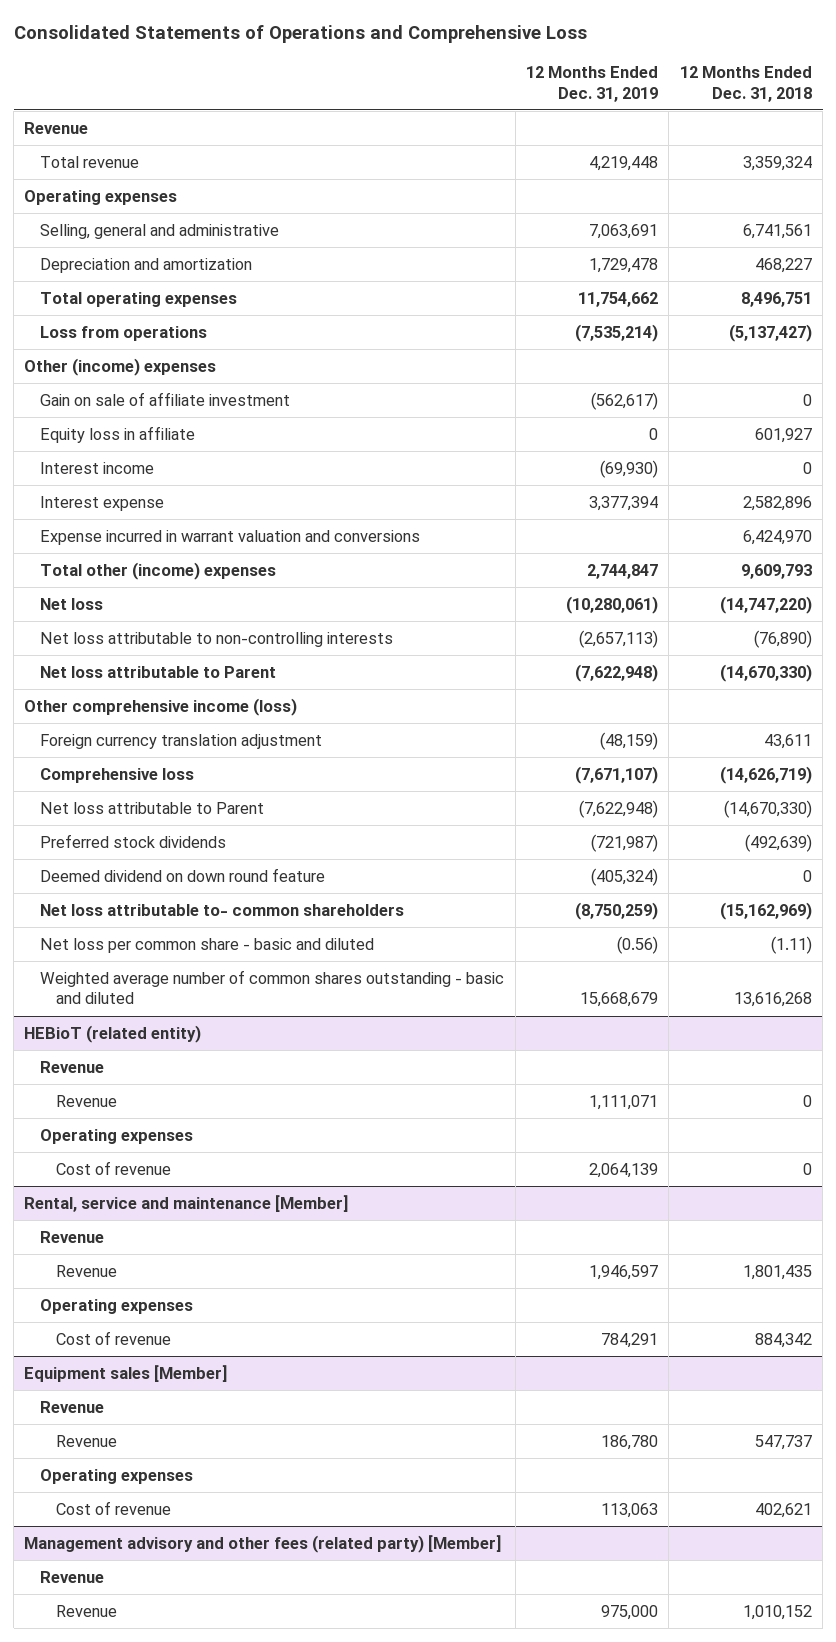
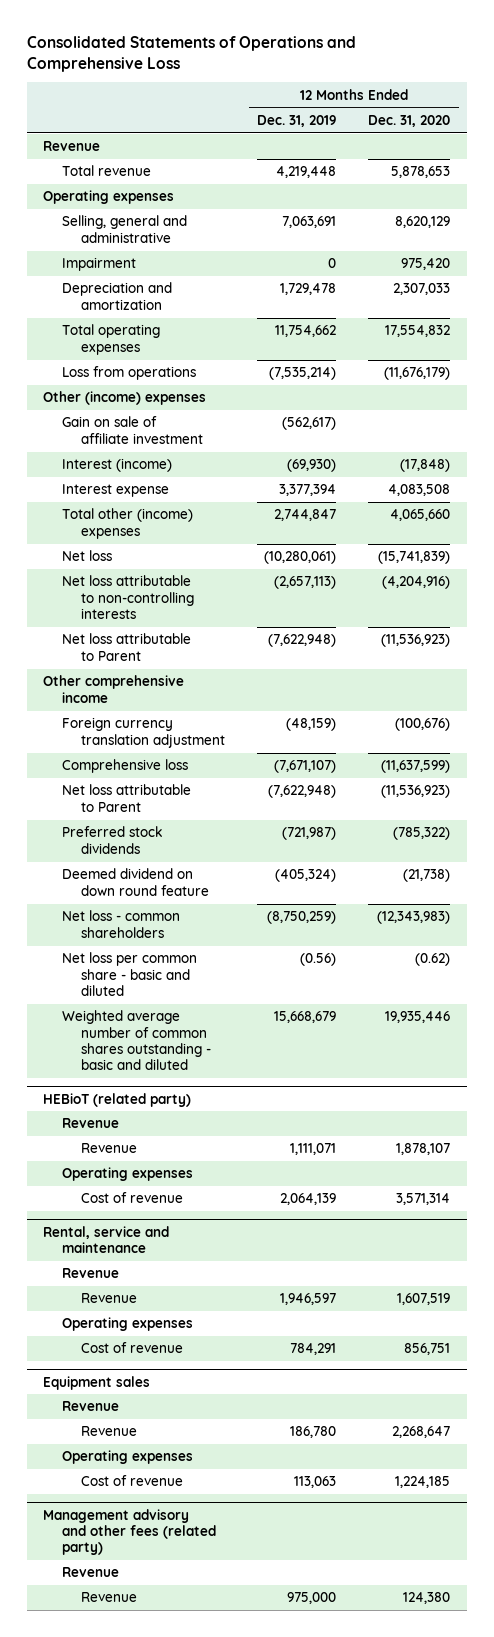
[679,65,812,102] 12 Months Ended Dec. 31, 2018 -> none
none -> [368,114,451,127] Dec. 31, 2020
none -> [62,257,137,272] Impairment
[40,425,196,443] Equity loss in affiliate -> none
[40,461,155,474] Interest income -> [62,458,173,473] Interest (income)
[40,529,421,545] Expense incurred in warrant valuation and conversions -> none
[24,697,298,716] Other comprehensive income (loss) -> [43,675,185,703] Other comprehensive income
[40,903,405,916] Net loss attributable to- common shareholders -> [62,910,181,938] Net loss - common shareholders
[24,1024,202,1043] HEBioT (related entity) -> [43,1092,192,1107] HEBioT (related party)
[24,1194,350,1212] Rental, service and maintenance [Member] -> [43,1225,170,1253] Rental, service and maintenance
[24,1364,229,1382] Equipment sales [Member] -> [43,1375,151,1390] Equipment sales
[24,1534,503,1553] Management advisory and other fees (related party) [Member] -> [43,1508,217,1556] Management advisory and other fees (related party)

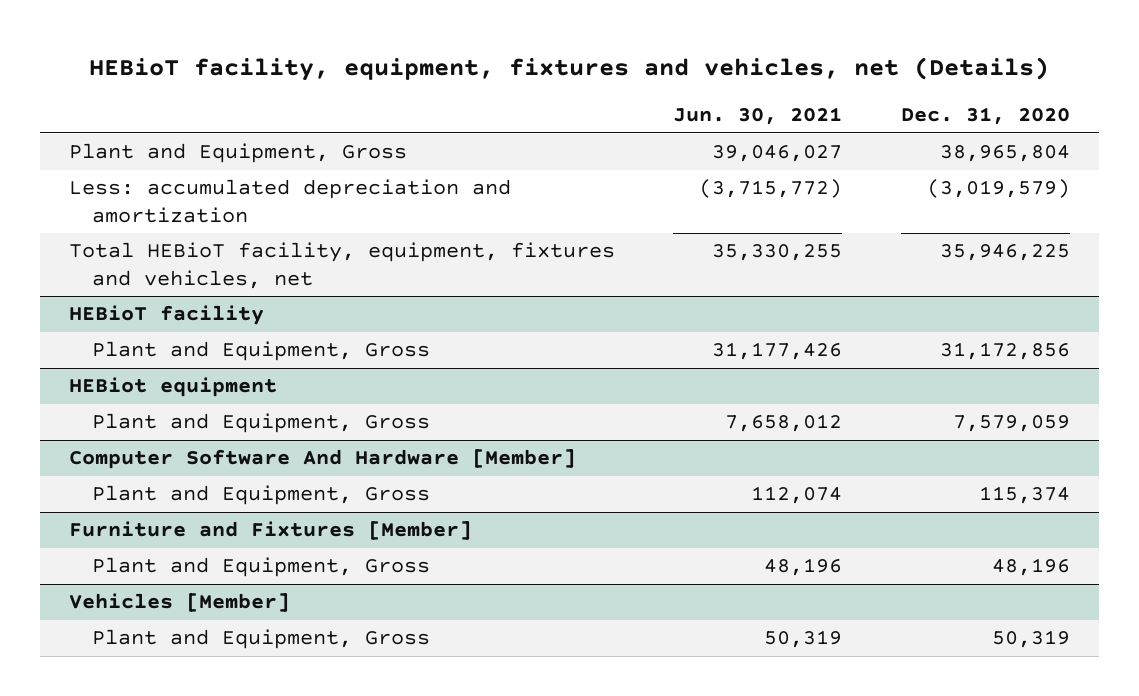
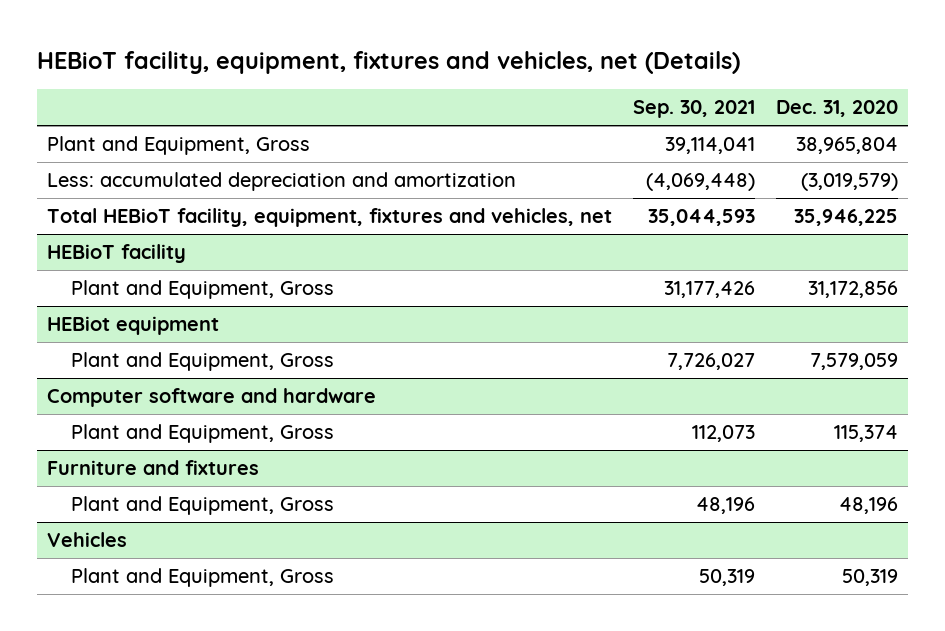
[673,107,843,126] Jun. 30, 2021 -> none
none -> [633,100,756,119] Sep. 30, 2021
[69,449,577,470] Computer Software And Hardware [Member] -> [47,388,377,408] Computer software and hardware
[69,521,473,541] Furniture and Fixtures [Member] -> [47,460,260,476] Furniture and fixtures
[69,593,291,613] Vehicles [Member] -> [47,532,128,548] Vehicles

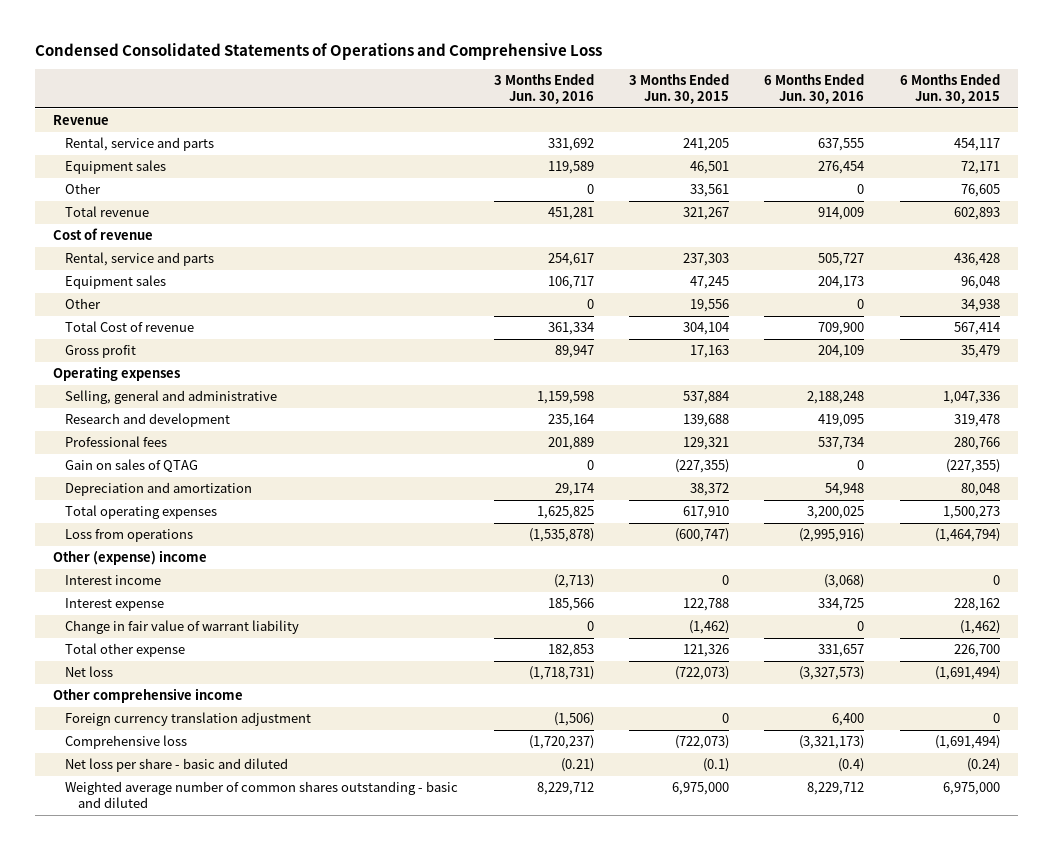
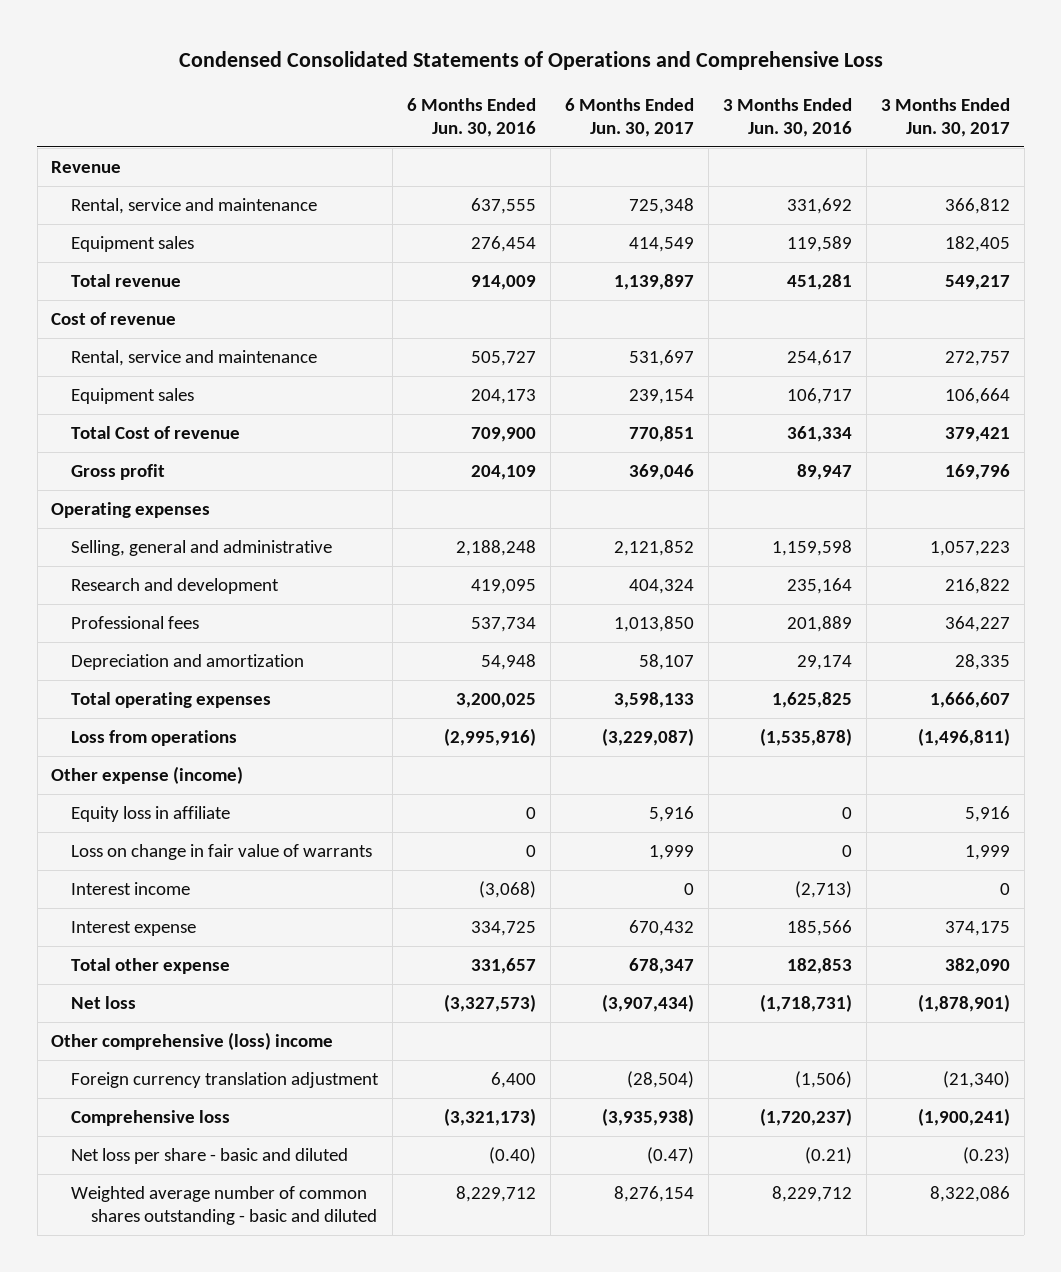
[629,74,730,104] 3 Months Ended Jun. 30, 2015 -> none
[899,74,1000,104] 6 Months Ended Jun. 30, 2015 -> none
none -> [564,97,694,138] 6 Months Ended Jun. 30, 2017
none -> [880,97,1010,138] 3 Months Ended Jun. 30, 2017
[65,137,215,152] Rental, service and parts -> [71,198,318,215] Rental, service and maintenance
[65,183,102,195] Other -> none
[65,252,215,267] Rental, service and parts -> [71,350,318,367] Rental, service and maintenance
[65,298,102,310] Other -> none
[65,459,199,474] Gain on sales of QTAG -> none
[52,550,207,566] Other (expense) income -> [51,766,244,785] Other expense (income)
none -> [71,806,231,823] Equity loss in affiliate
none -> [71,844,373,861] Loss on change in fair value of warrants
[65,620,300,635] Change in fair value of warrant liability -> none
[52,688,243,704] Other comprehensive income -> [51,1032,334,1051] Other comprehensive (loss) income
[838,758,865,773] (0.4) -> [489,1147,537,1165] (0.40)

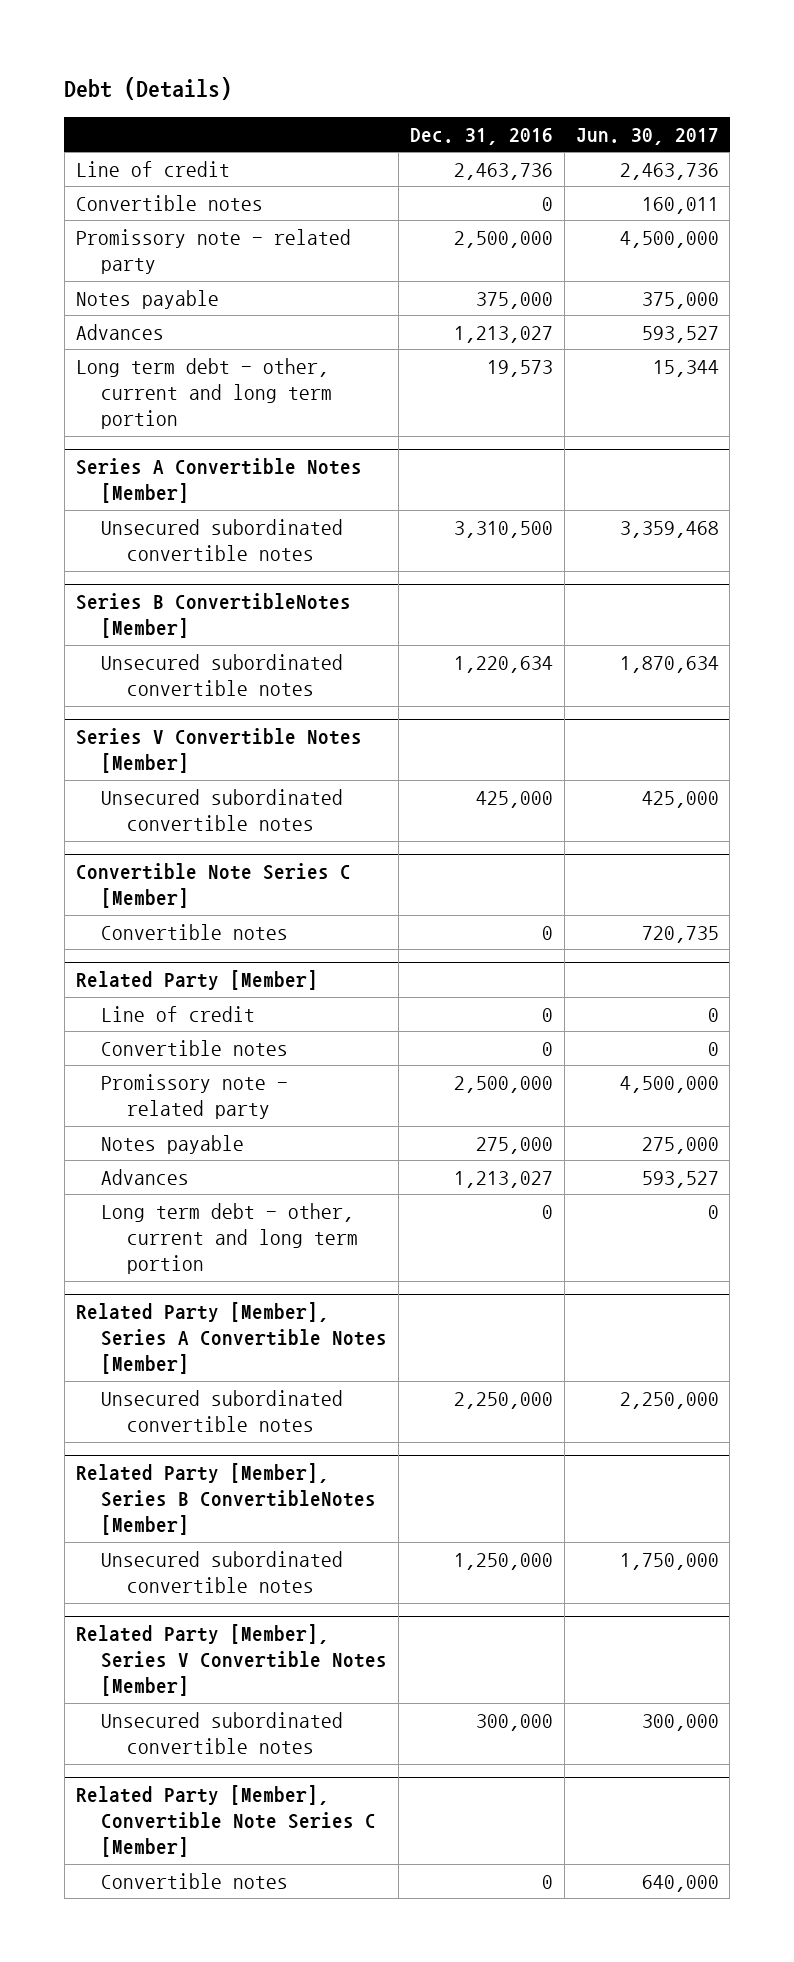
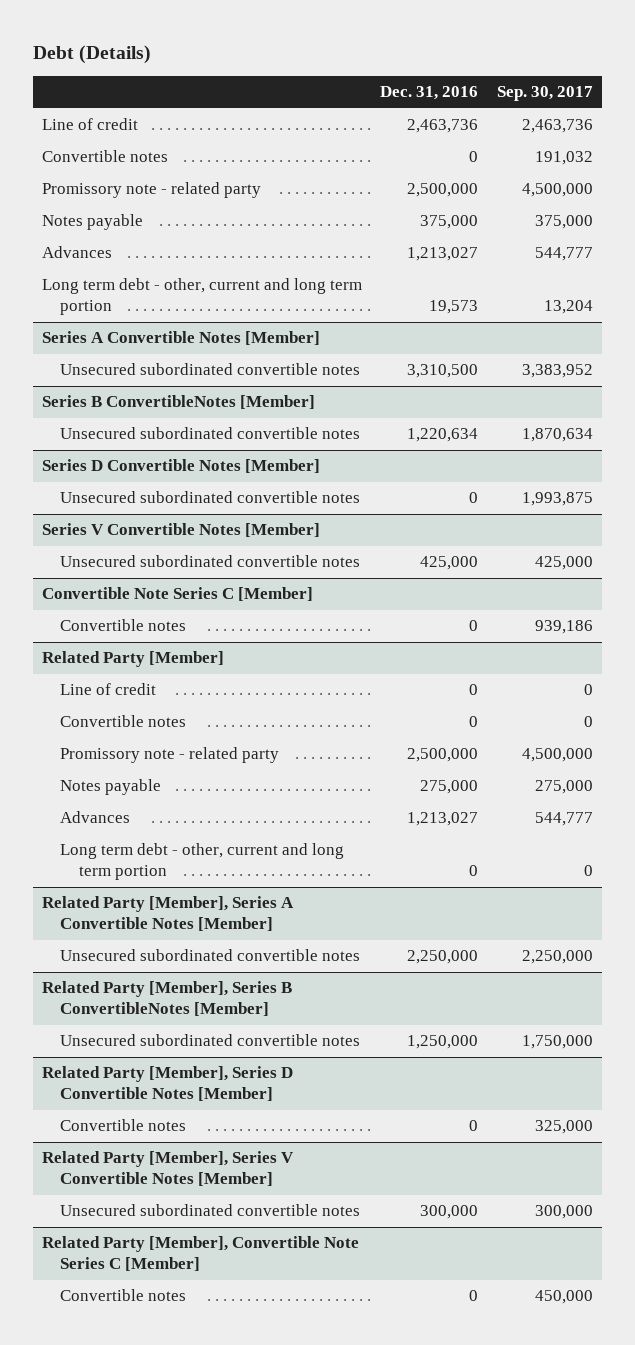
[575,127,719,145] Jun. 30, 2017 -> none
none -> [496,86,593,102] Sep. 30, 2017
none -> [41,459,320,474] Series D Convertible Notes [Member]
none -> [60,491,361,504] Unsecured subordinated convertible notes
none -> [41,1066,293,1102] Related Party [Member], Series D Convertible Notes [Member]
none -> [60,1119,187,1132] Convertible notes

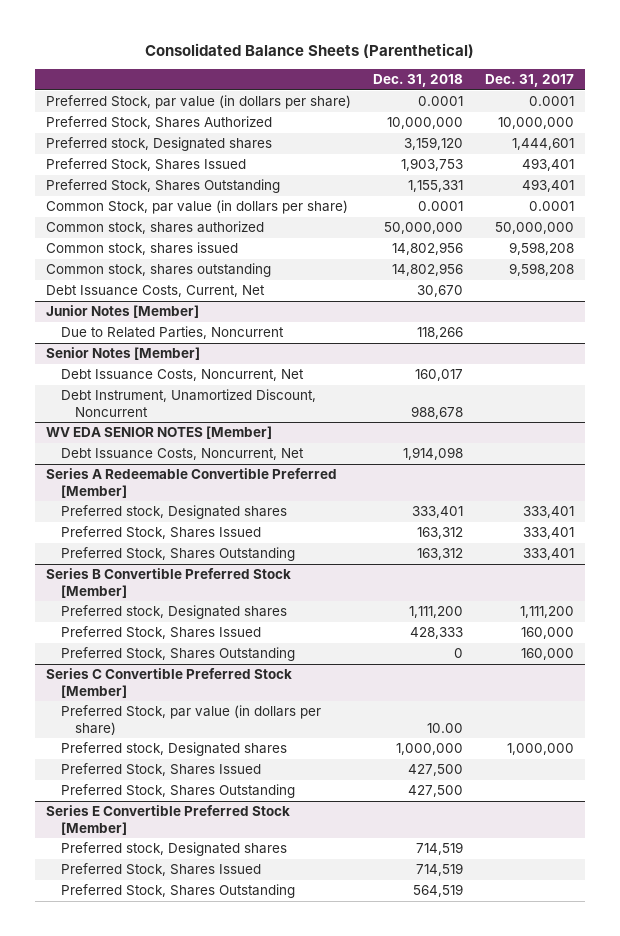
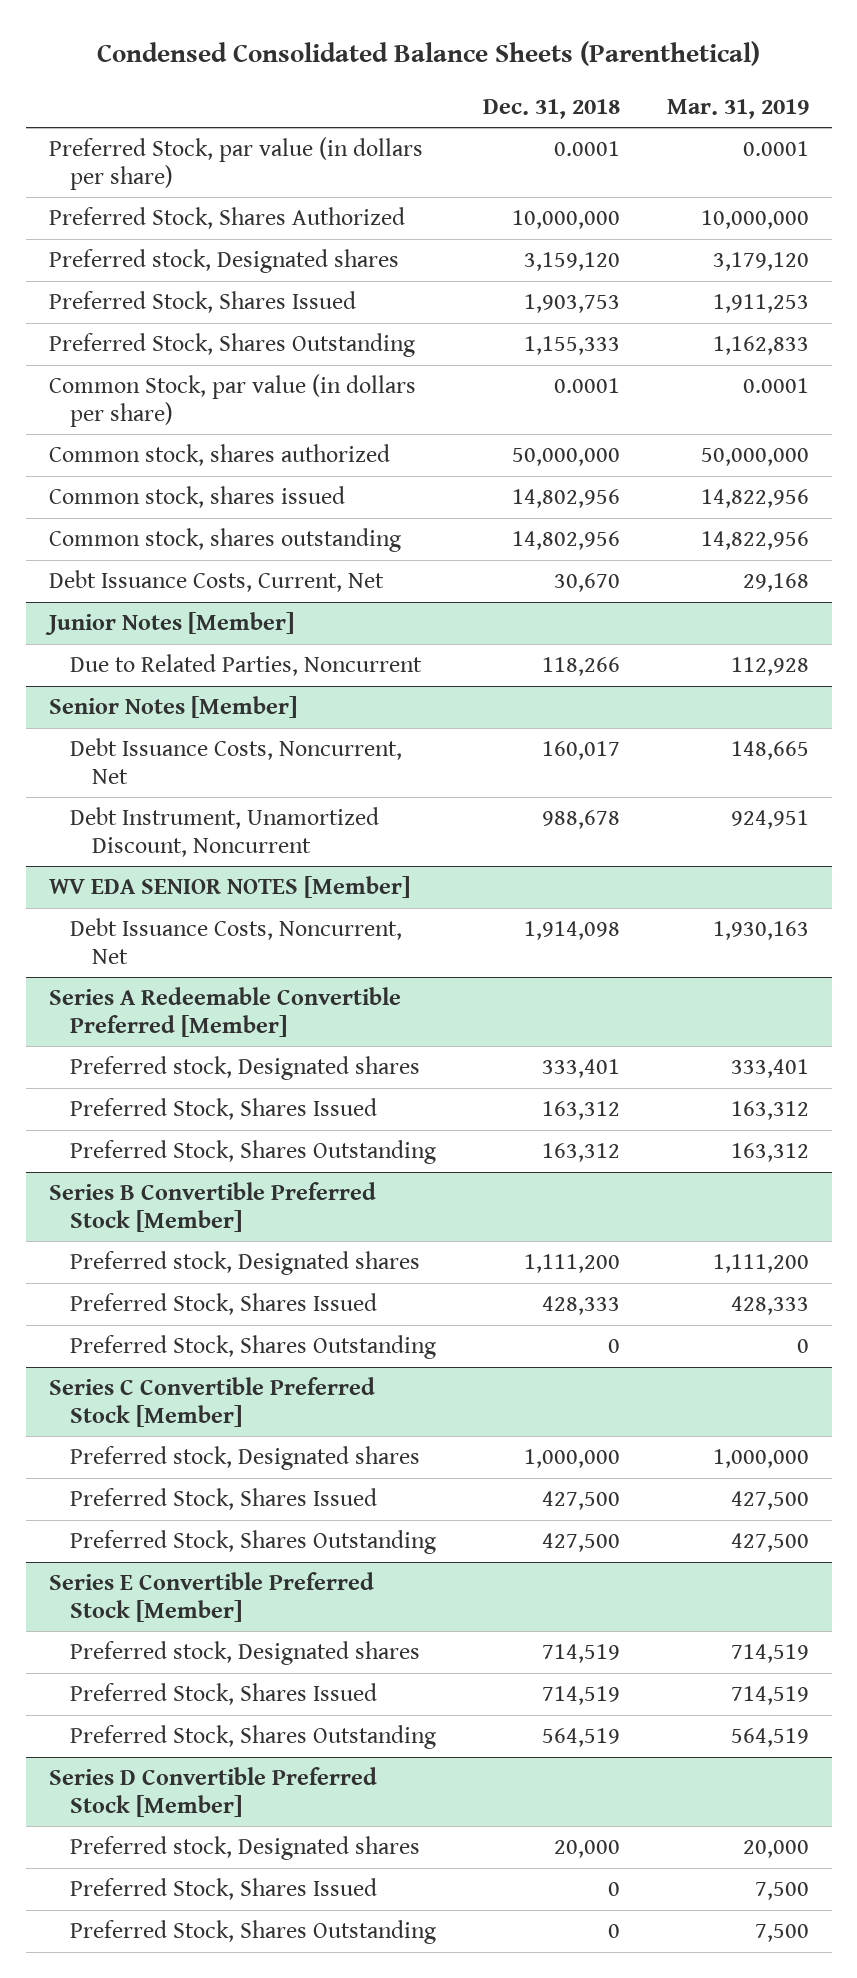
[144,42,474,58] Consolidated Balance Sheets (Parenthetical) -> [96,40,760,66] Condensed Consolidated Balance Sheets (Parenthetical)
[484,74,574,88] Dec. 31, 2017 -> none
none -> [666,98,809,119] Mar. 31, 2019
[407,180,463,193] 1,155,331 -> [523,336,620,356] 1,155,333
[60,705,321,735] Preferred Stock, par value (in dollars per share) -> none
none -> [48,1767,377,1817] Series D Convertible Preferred Stock [Member]
none -> [70,1836,421,1861] Preferred stock, Designated shares
none -> [70,1878,378,1901] Preferred Stock, Shares Issued
none -> [70,1920,437,1945] Preferred Stock, Shares Outstanding

